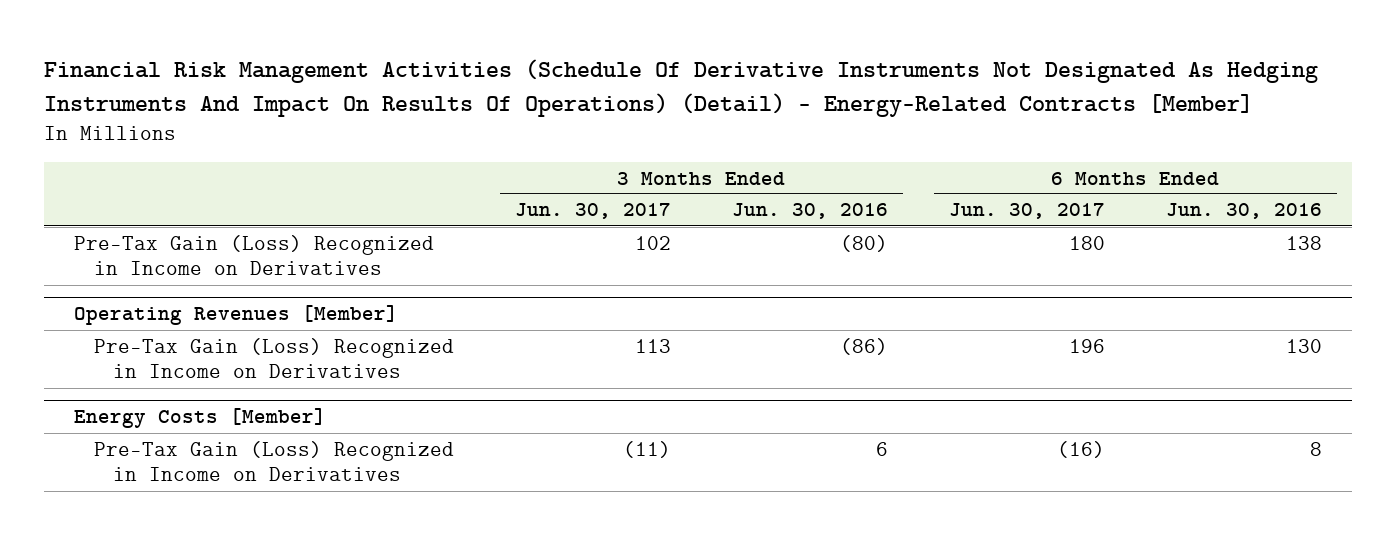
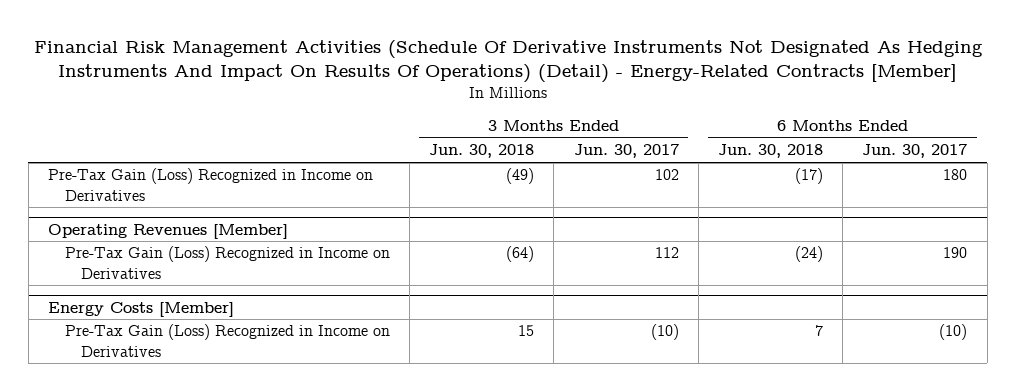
[731,203,888,220] Jun. 30, 2016 -> none
[1165,203,1322,220] Jun. 30, 2016 -> none
none -> [429,144,535,159] Jun. 30, 2018
none -> [717,144,823,159] Jun. 30, 2018
[634,338,671,353] 113 -> [654,247,679,259] 112
[1068,338,1105,353] 196 -> [943,247,968,259] 190
[622,440,671,458] (11) -> [650,324,679,341] (10)
[1056,440,1105,458] (16) -> [939,324,968,341] (10)

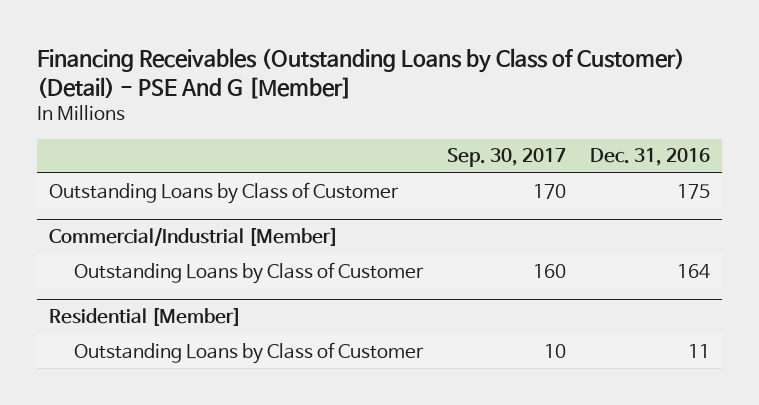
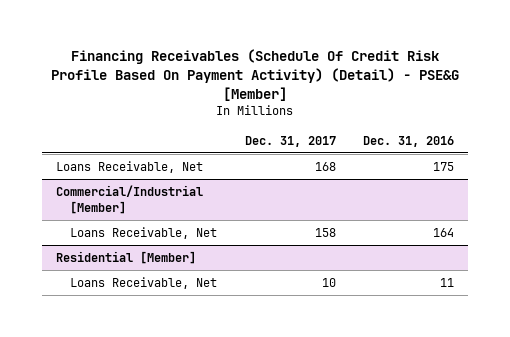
[36,47,685,99] Financing Receivables (Outstanding Loans by Class of Customer) (Detail) - PSE And G [Member] -> [50,49,459,101] Financing Receivables (Schedule Of Credit Risk Profile Based On Payment Activity) (Detail) - PSE&G [Member]
[446,148,566,168] Sep. 30, 2017 -> none
none -> [244,135,336,147] Dec. 31, 2017
[48,181,399,204] Outstanding Loans by Class of Customer -> [55,161,203,174] Loans Receivable, Net
[73,261,424,284] Outstanding Loans by Class of Customer -> [70,227,218,240] Loans Receivable, Net
[73,341,424,364] Outstanding Loans by Class of Customer -> [70,277,218,290] Loans Receivable, Net

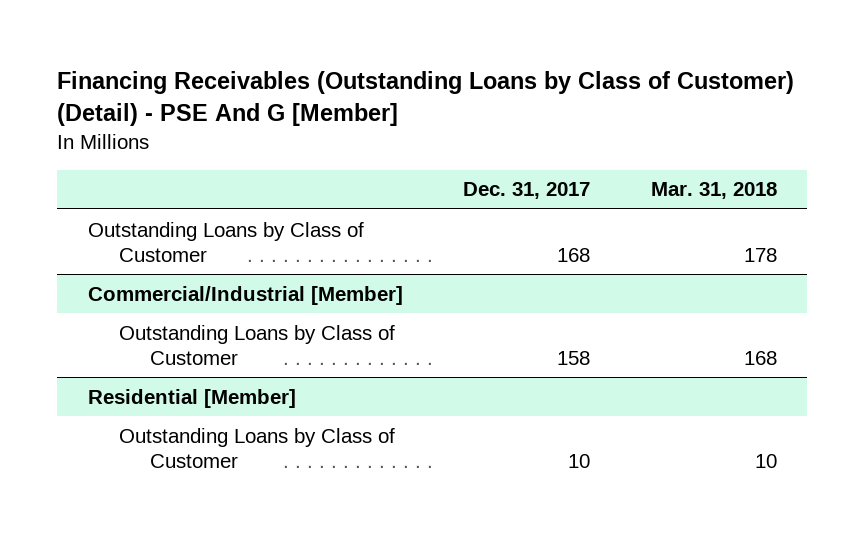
[50,49,459,101] Financing Receivables (Schedule Of Credit Risk Profile Based On Payment Activity) (Detail) - PSE&G [Member] -> [57,71,795,127] Financing Receivables (Outstanding Loans by Class of Customer) (Detail) - PSE And G [Member]
[362,135,454,147] Dec. 31, 2016 -> none
none -> [650,182,777,200] Mar. 31, 2018
[55,161,203,174] Loans Receivable, Net -> [87,221,364,262] Outstanding Loans by Class of Customer
[70,227,218,240] Loans Receivable, Net -> [118,324,395,365] Outstanding Loans by Class of Customer
[70,277,218,290] Loans Receivable, Net -> [118,427,395,468] Outstanding Loans by Class of Customer

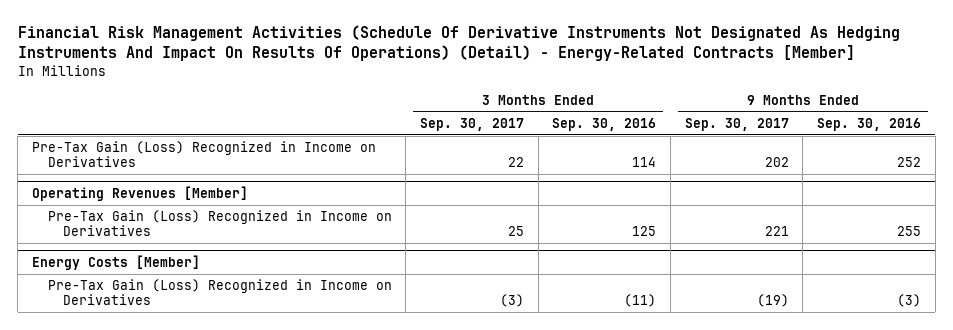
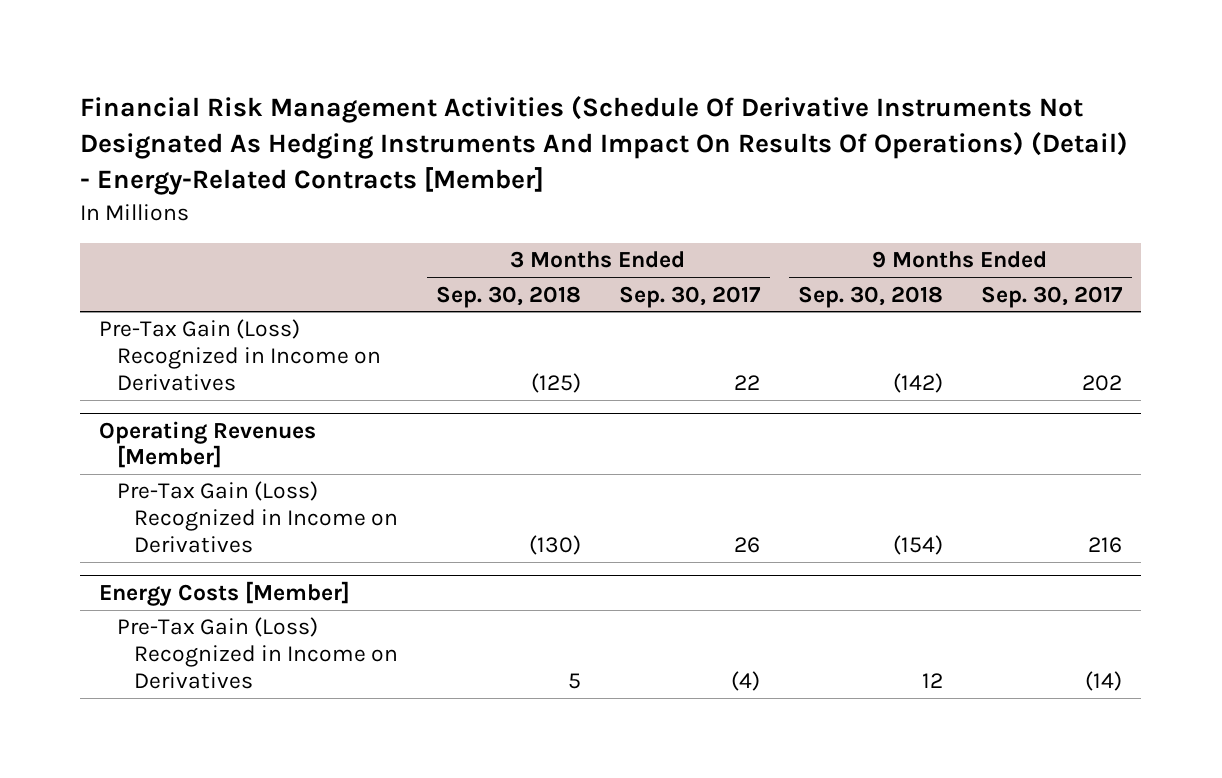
[552,118,657,132] Sep. 30, 2016 -> none
[817,118,922,132] Sep. 30, 2016 -> none
none -> [436,285,582,308] Sep. 30, 2018
none -> [798,285,944,308] Sep. 30, 2018
[507,226,524,237] 25 -> [734,536,761,553] 26
[764,226,789,237] 221 -> [1088,536,1123,553] 216
[499,294,524,308] (3) -> [731,670,761,691] (4)
[756,294,789,308] (19) -> [1085,670,1123,691] (14)

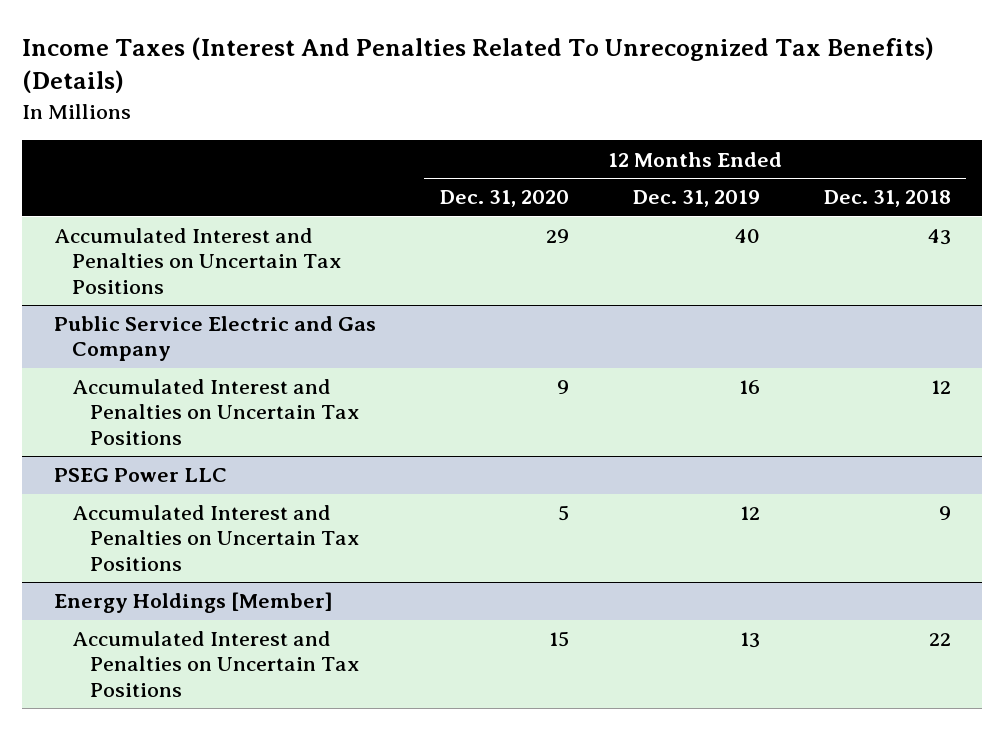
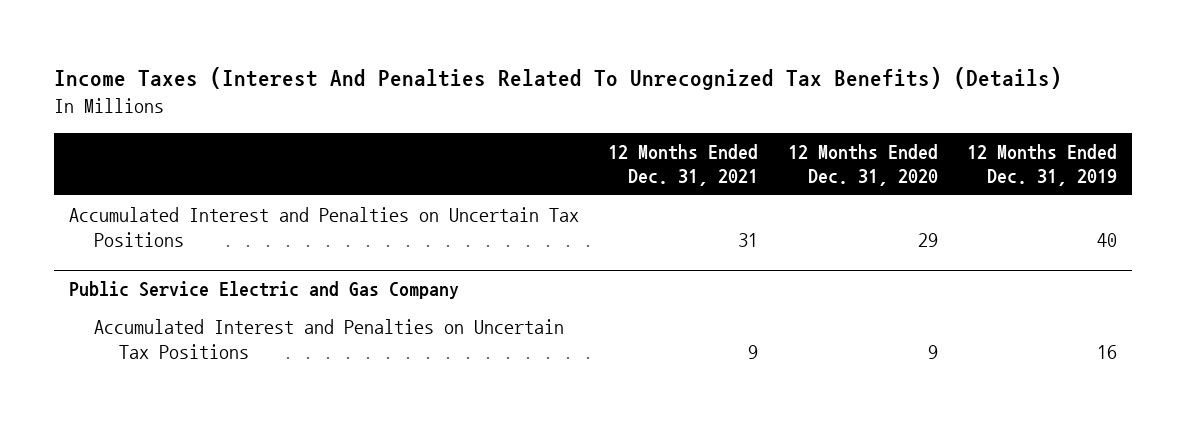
[823,190,951,208] Dec. 31, 2018 -> none
none -> [608,143,759,187] 12 Months Ended Dec. 31, 2021
[54,468,228,483] PSEG Power LLC -> none
[72,505,360,571] Accumulated Interest and Penalties on Uncertain Tax Positions -> none
[54,592,334,614] Energy Holdings [Member] -> none
[72,631,360,697] Accumulated Interest and Penalties on Uncertain Tax Positions -> none

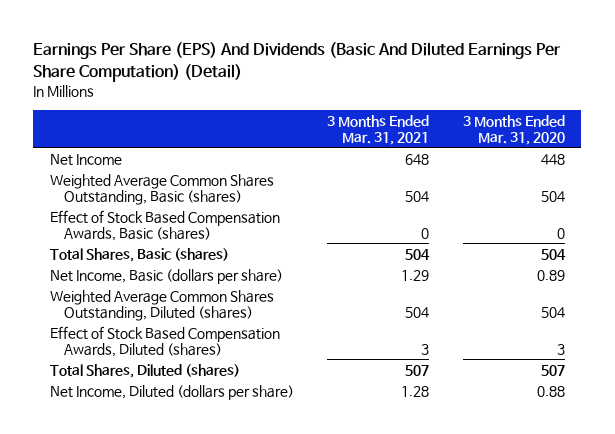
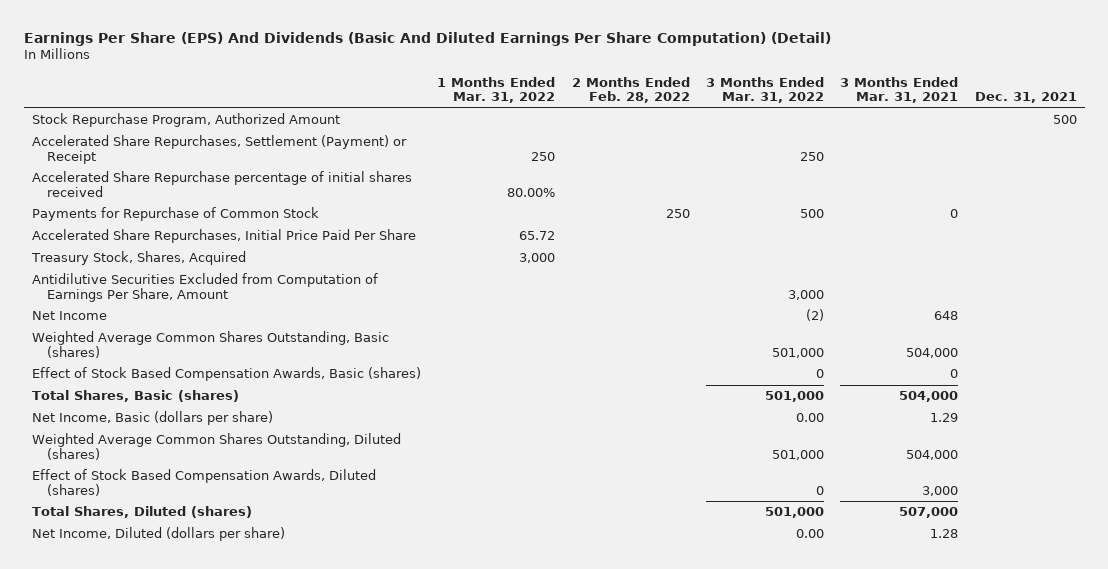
[462,114,565,145] 3 Months Ended Mar. 31, 2020 -> none
none -> [437,77,556,104] 1 Months Ended Mar. 31, 2022
none -> [571,77,690,104] 2 Months Ended Feb. 28, 2022
none -> [705,77,824,104] 3 Months Ended Mar. 31, 2022
none -> [974,92,1077,104] Dec. 31, 2021
none -> [31,113,340,128] Stock Repurchase Program, Authorized Amount
none -> [31,135,407,164] Accelerated Share Repurchases, Settlement (Payment) or Receipt
none -> [31,171,412,197] Accelerated Share Repurchase percentage of initial shares received
none -> [31,207,319,222] Payments for Repurchase of Common Stock
none -> [31,229,416,244] Accelerated Share Repurchases, Initial Price Paid Per Share
none -> [30,251,246,266] Treasury Stock, Shares, Acquired
none -> [31,273,378,302] Antidilutive Securities Excluded from Computation of Earnings Per Share, Amount
[405,190,430,202] 504 -> [906,347,959,358] 504,000
[405,248,431,260] 504 -> [899,391,959,403] 504,000
[405,306,430,318] 504 -> [906,449,959,460] 504,000
[421,343,430,355] 3 -> [922,485,959,496] 3,000
[405,364,430,376] 507 -> [899,507,959,519] 507,000

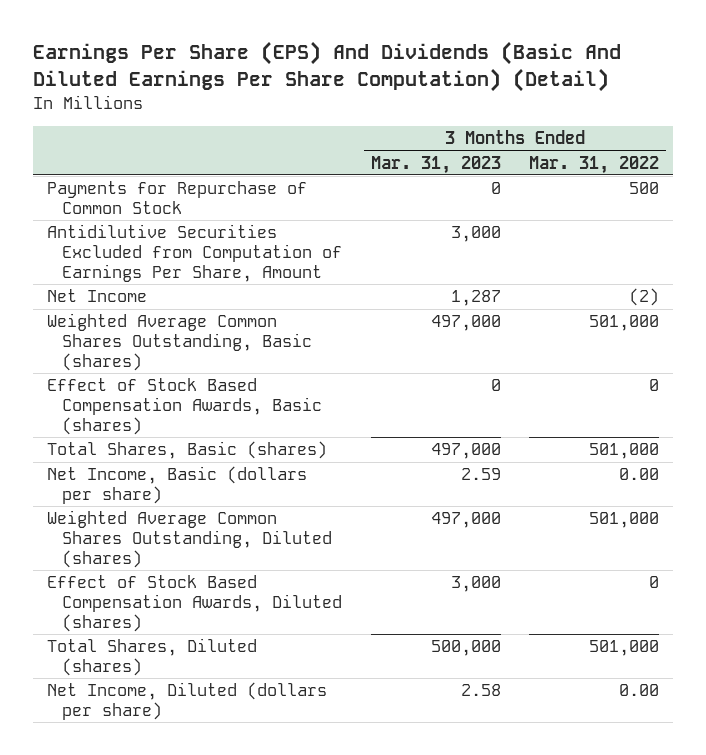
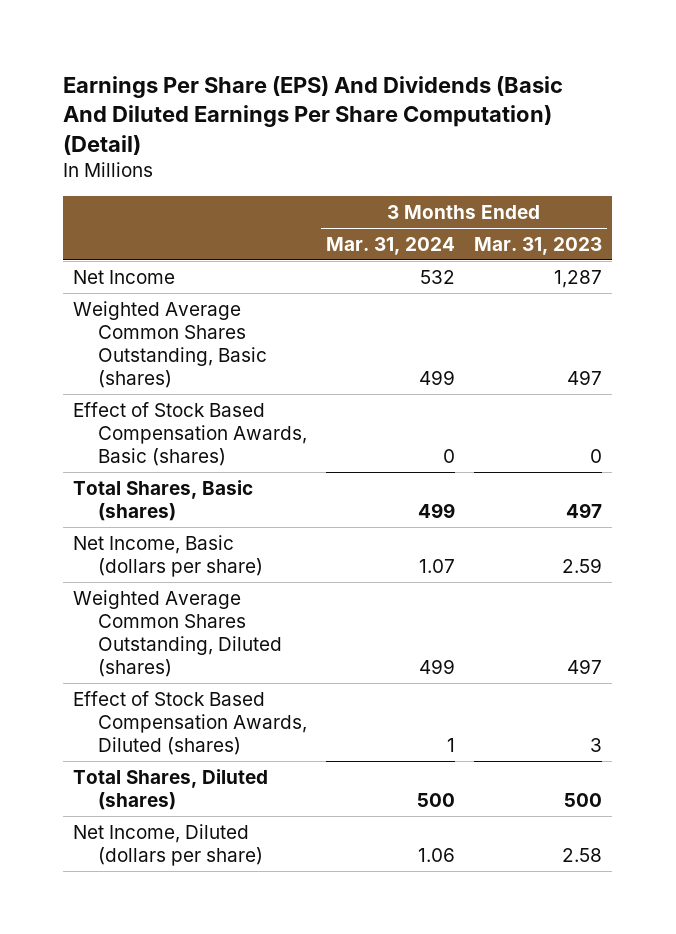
[528,155,659,174] Mar. 31, 2022 -> none
none -> [325,236,455,255] Mar. 31, 2024
[46,181,307,215] Payments for Repurchase of Common Stock -> none
[46,224,343,283] Antidilutive Securities Excluded from Computation of Earnings Per Share, Amount -> none
[430,315,501,332] 497,000 -> [567,369,603,385] 497
[430,443,501,460] 497,000 -> [566,502,603,518] 497
[430,512,501,529] 497,000 -> [567,658,603,674] 497
[450,576,501,593] 3,000 -> [590,737,603,752] 3
[430,640,501,657] 500,000 -> [564,792,603,807] 500

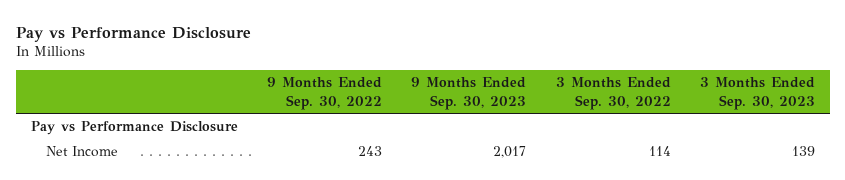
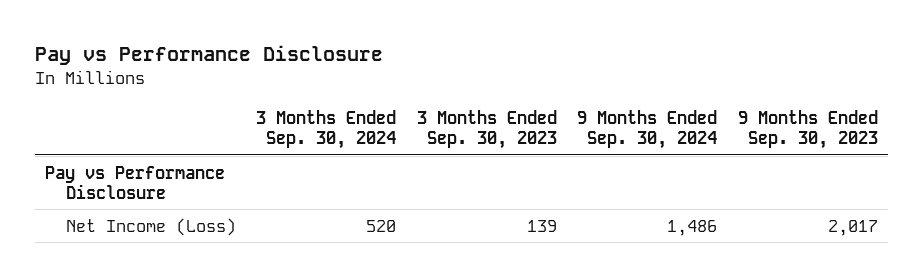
[266,77,382,110] 9 Months Ended Sep. 30, 2022 -> none
[555,77,671,110] 3 Months Ended Sep. 30, 2022 -> none
none -> [256,109,397,150] 3 Months Ended Sep. 30, 2024
none -> [577,109,718,150] 9 Months Ended Sep. 30, 2024
[46,146,119,158] Net Income -> [65,217,236,236] Net Income (Loss)

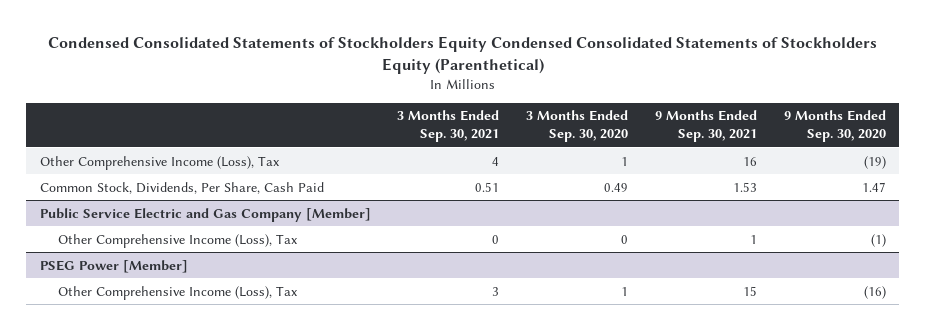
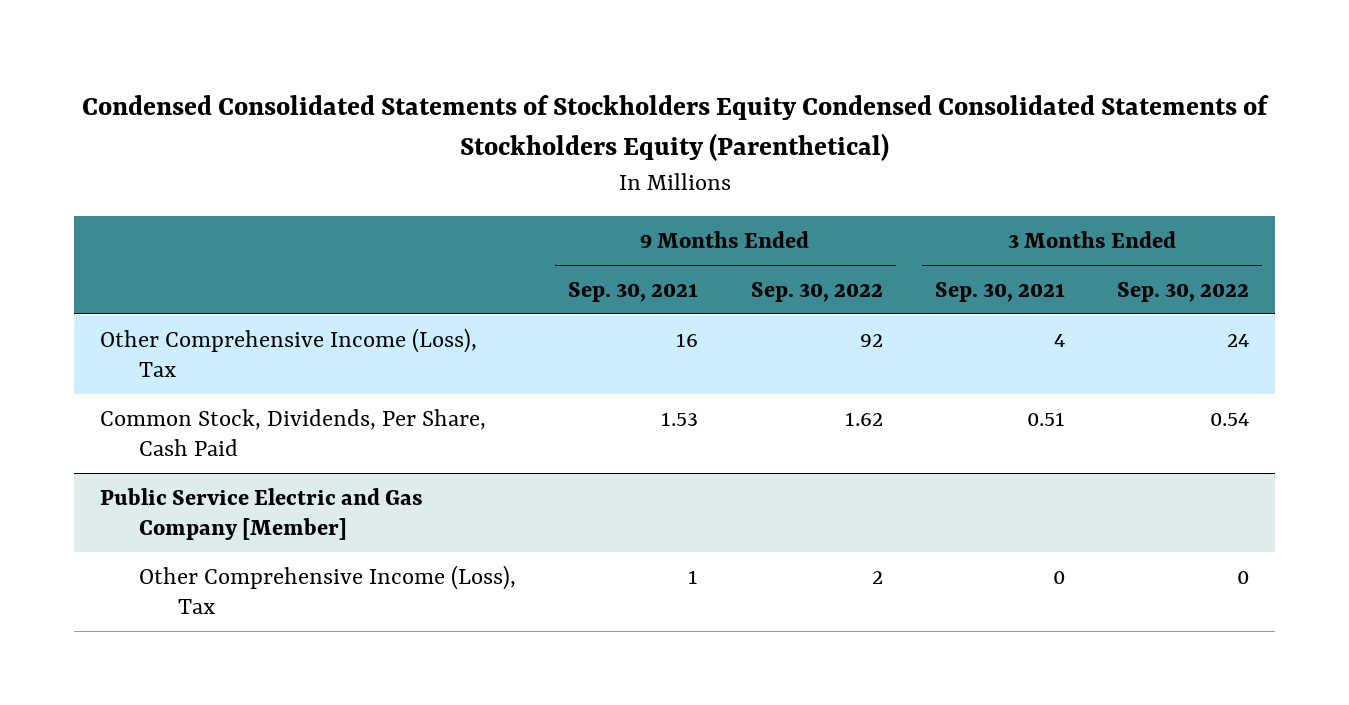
[526,110,629,143] 3 Months Ended Sep. 30, 2020 -> none
[783,110,886,143] 9 Months Ended Sep. 30, 2020 -> none
none -> [750,281,883,302] Sep. 30, 2022
none -> [1117,281,1250,302] Sep. 30, 2022
[39,259,188,273] PSEG Power [Member] -> none
[57,285,298,300] Other Comprehensive Income (Loss), Tax -> none

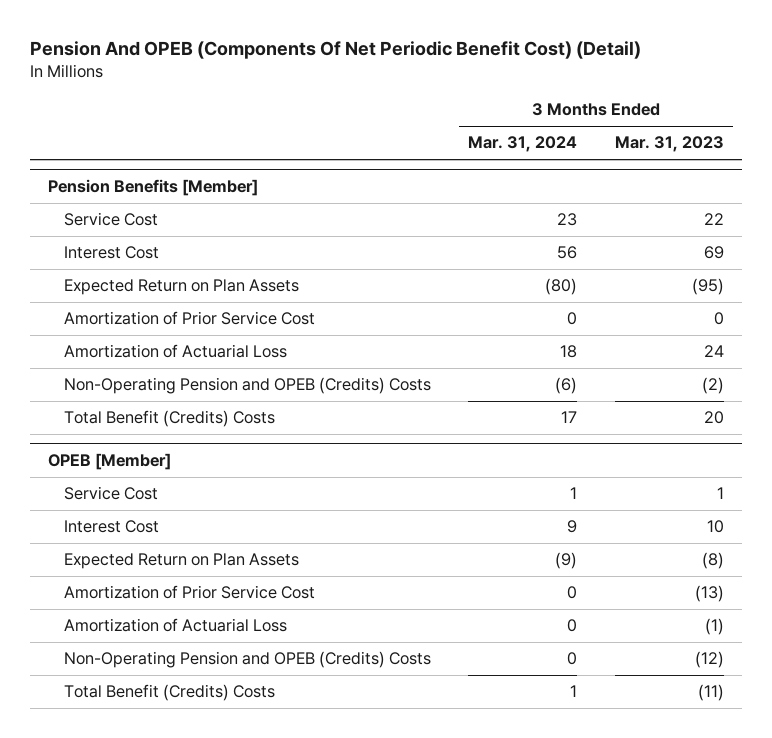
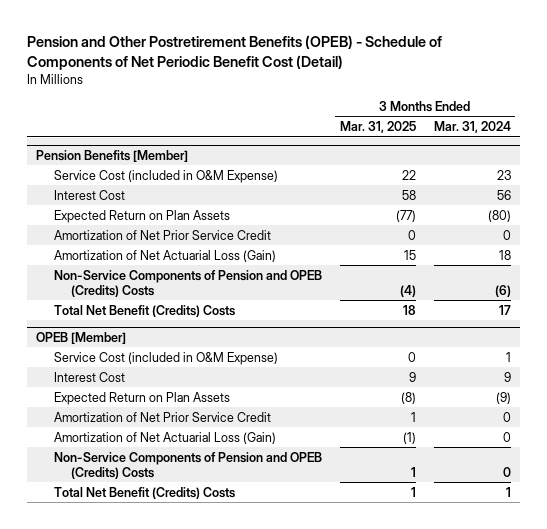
[29,40,641,59] Pension And OPEB (Components Of Net Periodic Benefit Cost) (Detail) -> [27,35,443,70] Pension and Other Postretirement Benefits (OPEB) - Schedule of Components of Net Periodic Benefit Cost (Detail)
[614,136,724,153] Mar. 31, 2023 -> none
none -> [339,121,416,134] Mar. 31, 2025
[64,212,159,227] Service Cost -> [53,169,278,183] Service Cost (included in O&M Expense)
[64,311,316,326] Amortization of Prior Service Cost -> [53,229,271,240] Amortization of Net Prior Service Credit
[64,344,288,359] Amortization of Actuarial Loss -> [53,249,276,262] Amortization of Net Actuarial Loss (Gain)
[64,377,432,395] Non-Operating Pension and OPEB (Credits) Costs -> [53,269,322,297] Non-Service Components of Pension and OPEB (Credits) Costs
[64,410,276,428] Total Benefit (Credits) Costs -> [53,304,235,317] Total Net Benefit (Credits) Costs
[64,486,159,501] Service Cost -> [53,351,278,365] Service Cost (included in O&M Expense)
[64,585,316,600] Amortization of Prior Service Cost -> [53,411,271,422] Amortization of Net Prior Service Credit
[64,618,288,633] Amortization of Actuarial Loss -> [53,431,276,444] Amortization of Net Actuarial Loss (Gain)
[64,651,432,669] Non-Operating Pension and OPEB (Credits) Costs -> [53,451,322,479] Non-Service Components of Pension and OPEB (Credits) Costs
[64,684,276,702] Total Benefit (Credits) Costs -> [53,486,235,499] Total Net Benefit (Credits) Costs

